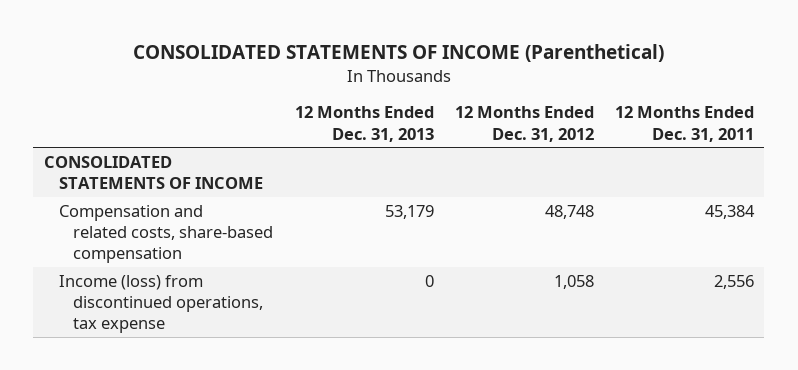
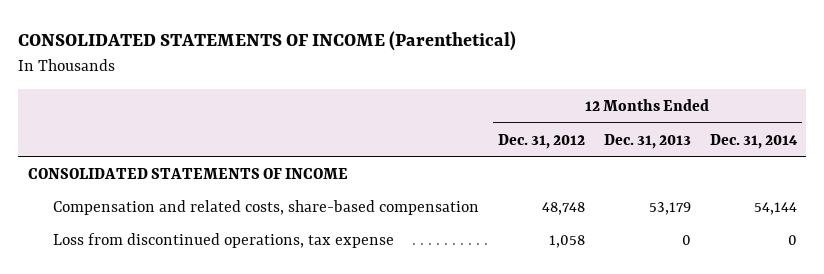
[614,106,754,142] 12 Months Ended Dec. 31, 2011 -> none
none -> [709,133,798,149] Dec. 31, 2014
[58,274,264,334] Income (loss) from discontinued operations, tax expense -> [52,232,394,248] Loss from discontinued operations, tax expense

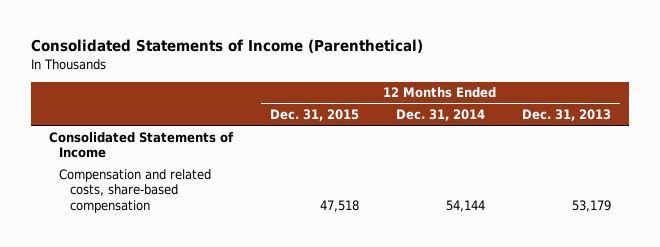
[18,31,517,52] CONSOLIDATED STATEMENTS OF INCOME (Parenthetical) -> [30,38,423,53] Consolidated Statements of Income (Parenthetical)
[497,133,585,149] Dec. 31, 2012 -> none
none -> [269,109,359,122] Dec. 31, 2015
[27,167,348,179] CONSOLIDATED STATEMENTS OF INCOME -> [49,131,235,159] Consolidated Statements of Income
[52,232,394,248] Loss from discontinued operations, tax expense -> none

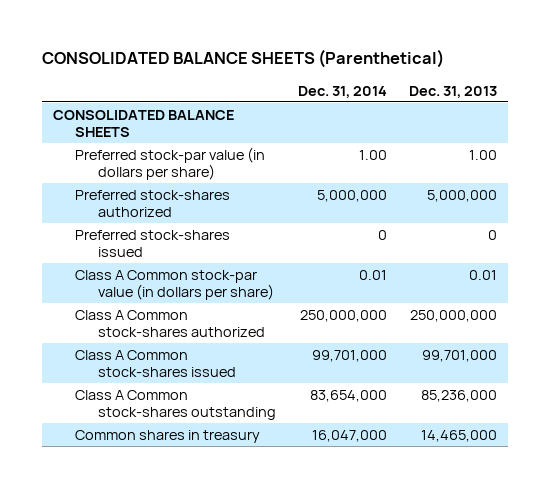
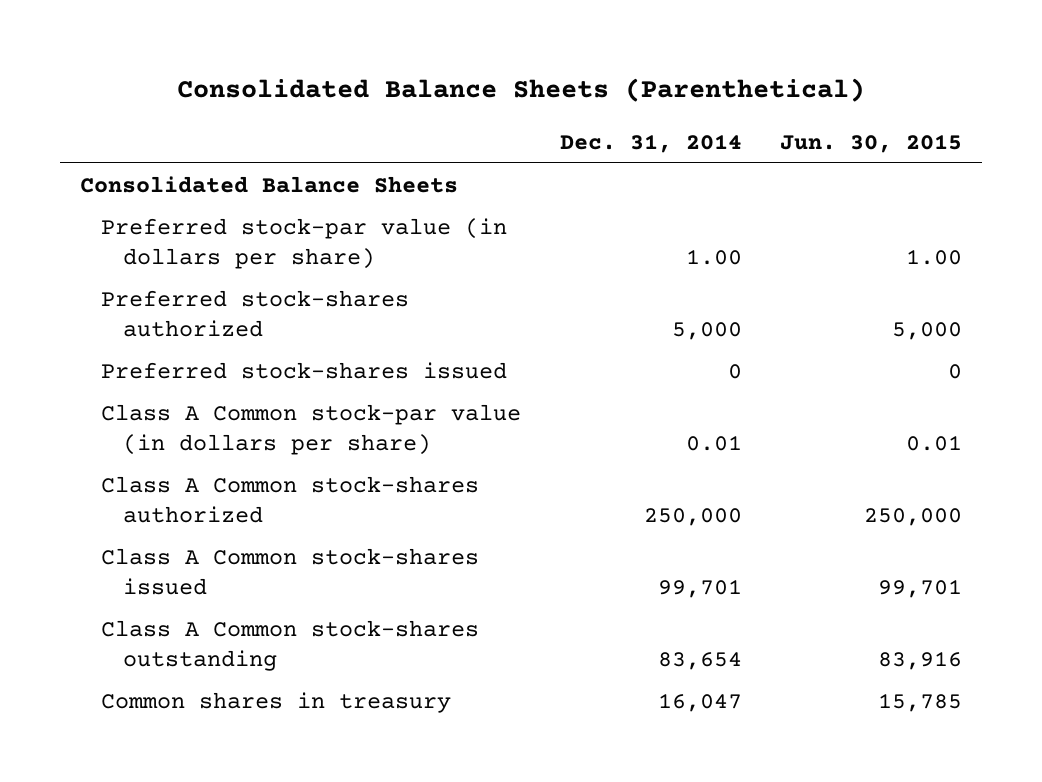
[41,49,444,69] CONSOLIDATED BALANCE SHEETS (Parenthetical) -> [176,78,865,103] Consolidated Balance Sheets (Parenthetical)
[409,85,498,98] Dec. 31, 2013 -> none
none -> [780,133,963,153] Jun. 30, 2015
[52,109,234,138] CONSOLIDATED BALANCE SHEETS -> [79,175,458,193] Consolidated Balance Sheets
[316,189,387,202] 5,000,000 -> [671,322,742,341] 5,000
[299,309,387,322] 250,000,000 -> [643,508,742,527] 250,000
[311,349,387,362] 99,701,000 -> [657,579,742,599] 99,701
[309,389,387,402] 83,654,000 -> [657,652,742,671] 83,654
[311,429,387,442] 16,047,000 -> [657,692,742,712] 16,047

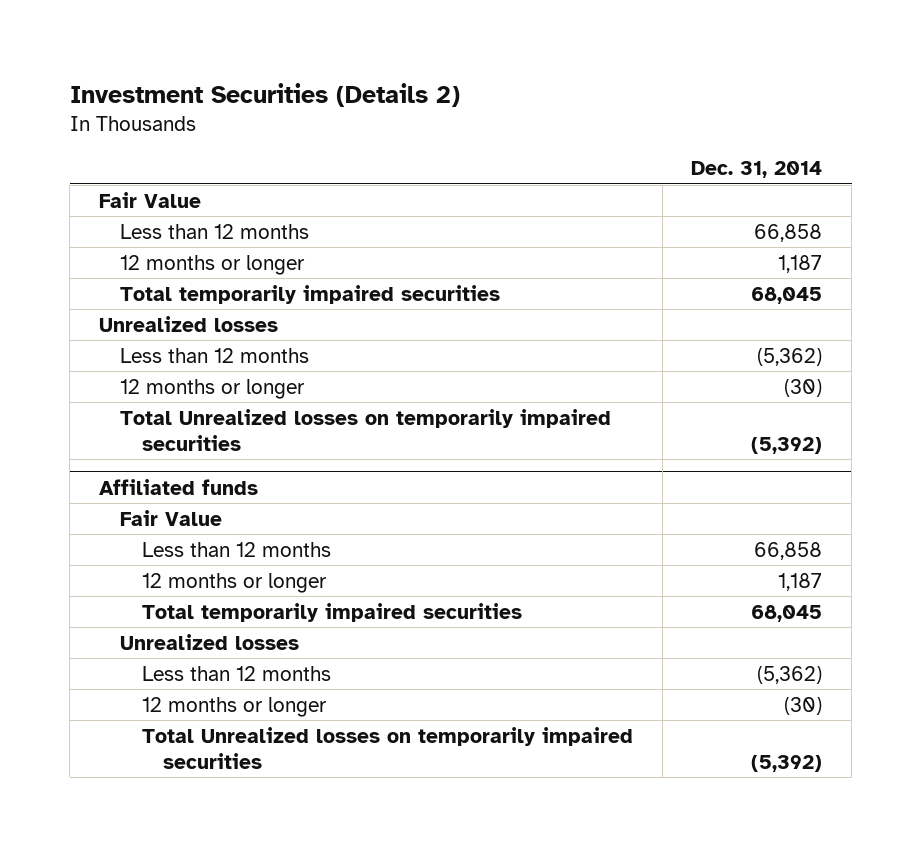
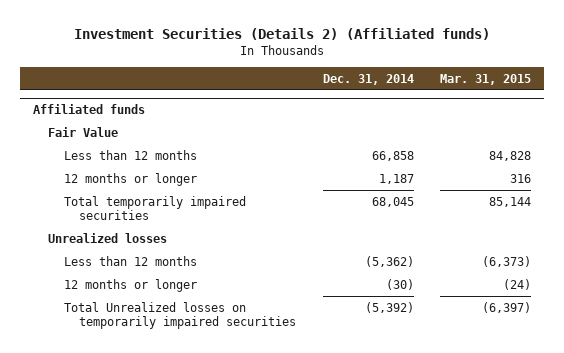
[69,82,460,107] Investment Securities (Details 2) -> [73,27,490,40] Investment Securities (Details 2) (Affiliated funds)
none -> [439,74,531,86] Mar. 31, 2015
[98,191,201,208] Fair Value -> none
[120,223,310,239] Less than 12 months -> none
[120,254,306,275] 12 months or longer -> none
[120,284,501,304] Total temporarily impaired securities -> none
[98,315,278,332] Unrealized losses -> none
[120,347,310,363] Less than 12 months -> none
[120,378,306,399] 12 months or longer -> none
[120,408,612,451] Total Unrealized losses on temporarily impaired securities -> none

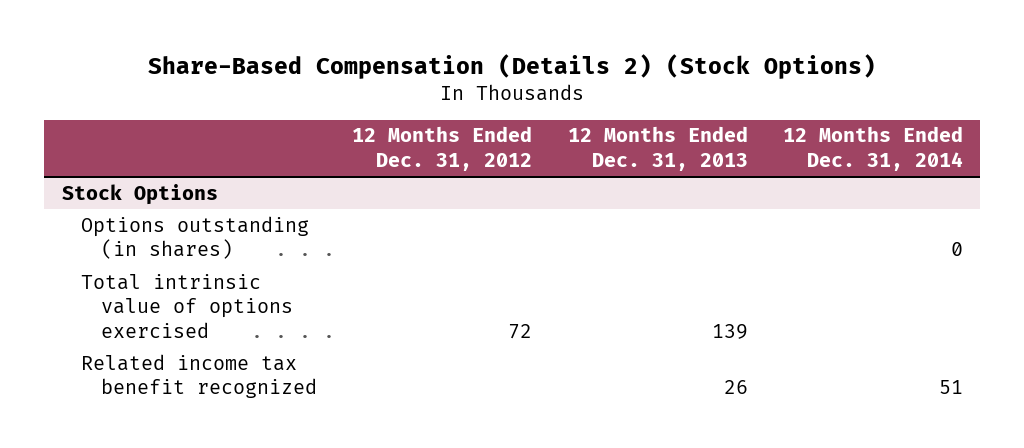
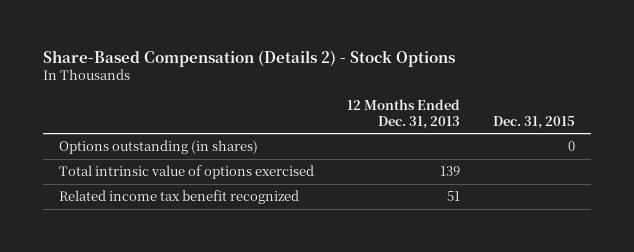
[148,54,877,80] Share-Based Compensation (Details 2) (Stock Options) -> [42,49,455,67] Share-Based Compensation (Details 2) - Stock Options
[352,126,533,171] 12 Months Ended Dec. 31, 2012 -> none
[782,126,963,171] 12 Months Ended Dec. 31, 2014 -> none
none -> [493,115,576,129] Dec. 31, 2015
[61,183,218,205] Stock Options -> none
[723,380,748,395] 26 -> [447,190,461,201] 51

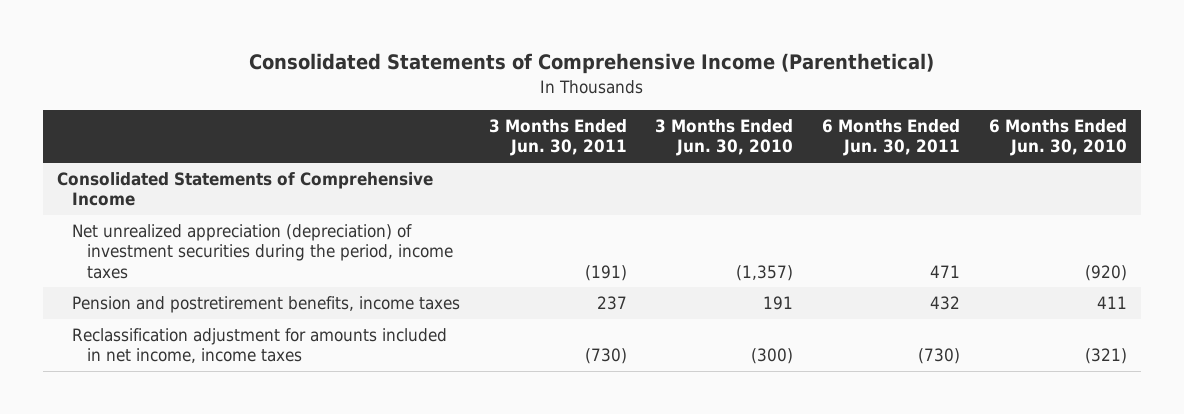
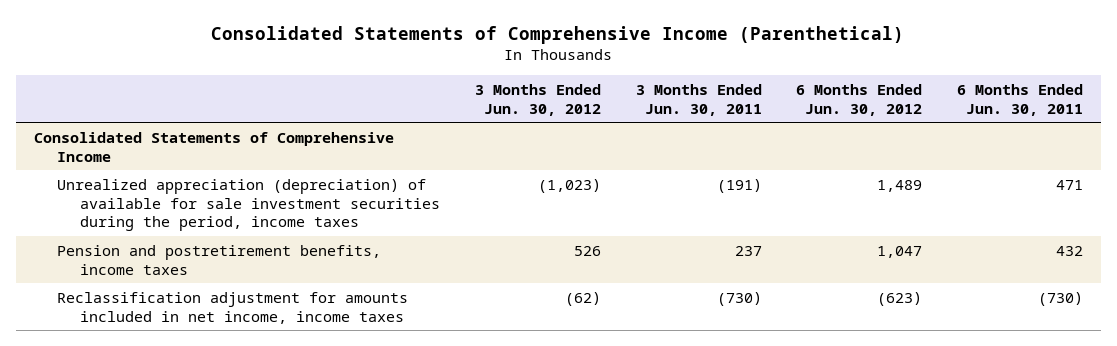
[655,119,794,157] 3 Months Ended Jun. 30, 2010 -> none
[988,119,1127,157] 6 Months Ended Jun. 30, 2010 -> none
none -> [474,83,601,116] 3 Months Ended Jun. 30, 2012
none -> [796,83,923,116] 6 Months Ended Jun. 30, 2012
[71,224,453,279] Net unrealized appreciation (depreciation) of investment securities during the period, income taxes -> [56,178,440,232] Unrealized appreciation (depreciation) of available for sale investment securities during the period, income taxes

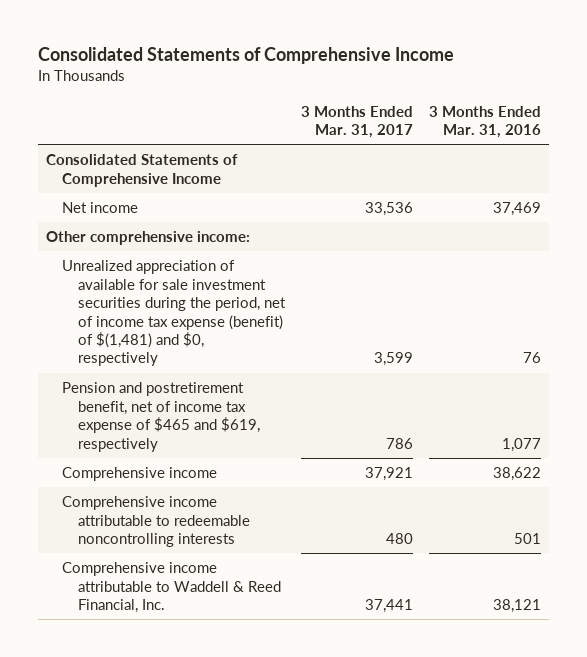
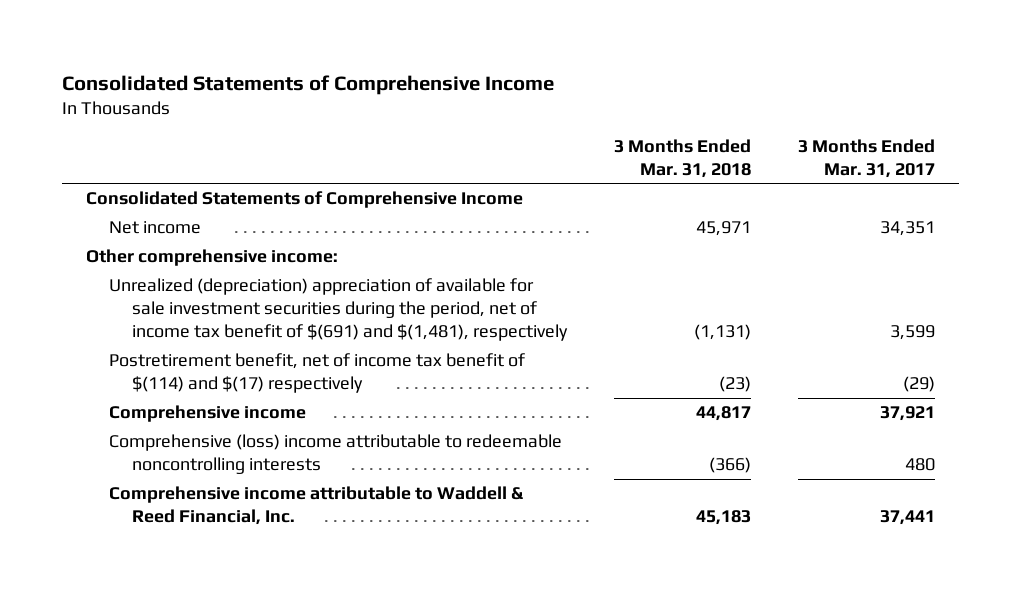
[428,105,541,139] 3 Months Ended Mar. 31, 2016 -> none
none -> [613,138,751,178] 3 Months Ended Mar. 31, 2018
[364,202,413,217] 33,536 -> [880,221,936,237] 34,351
[61,260,286,367] Unrealized appreciation of available for sale investment securities during the period, net of income tax expense (benefit) of $(1,481) and $0, respectively -> [108,278,568,342] Unrealized (depreciation) appreciation of available for sale investment securities during the period, net of income tax benefit of $(691) and $(1,481), respectively
[61,382,260,452] Pension and postretirement benefit, net of income tax expense of $465 and $619, respectively -> [108,353,525,394] Postretirement benefit, net of income tax benefit of $(114) and $(17) respectively
[385,437,413,449] 786 -> [903,376,936,393] (29)
[61,496,250,548] Comprehensive income attributable to redeemable noncontrolling interests -> [108,434,562,475] Comprehensive (loss) income attributable to redeemable noncontrolling interests

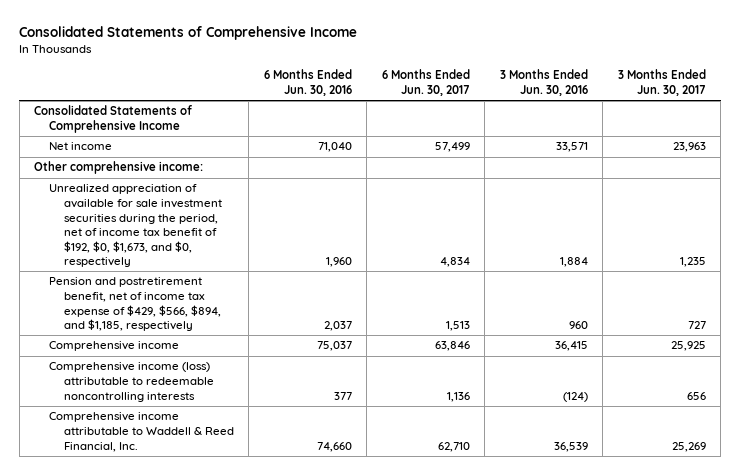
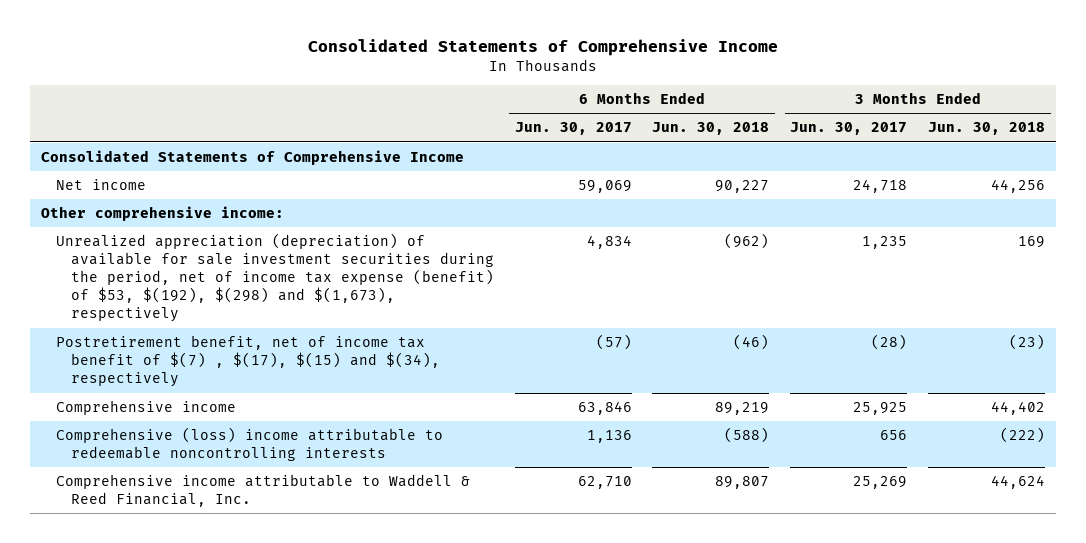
[263,69,352,97] 6 Months Ended Jun. 30, 2016 -> none
[499,69,588,97] 3 Months Ended Jun. 30, 2016 -> none
none -> [652,122,770,136] Jun. 30, 2018
none -> [928,122,1046,136] Jun. 30, 2018
[434,142,470,153] 57,499 -> [577,180,632,194] 59,069
[672,142,706,153] 23,963 -> [853,179,908,194] 24,718
[48,184,222,268] Unrealized appreciation of available for sale investment securities during the period, net of income tax benefit of $192, $0, $1,673, and $0, respectively -> [55,233,494,323] Unrealized appreciation (depreciation) of available for sale investment securities during the period, net of income tax expense (benefit) of $53, $(192), $(298) and $(1,673), respectively
[48,277,221,332] Pension and postretirement benefit, net of income tax expense of $429, $566, $894, and $1,185, respectively -> [55,335,440,388] Postretirement benefit, net of income tax benefit of $(7) , $(17), $(15) and $(34), respectively
[445,321,470,332] 1,513 -> [595,334,632,351] (57)
[687,321,706,330] 727 -> [871,334,908,351] (28)
[48,362,214,402] Comprehensive income (loss) attributable to redeemable noncontrolling interests -> [55,427,443,462] Comprehensive (loss) income attributable to redeemable noncontrolling interests

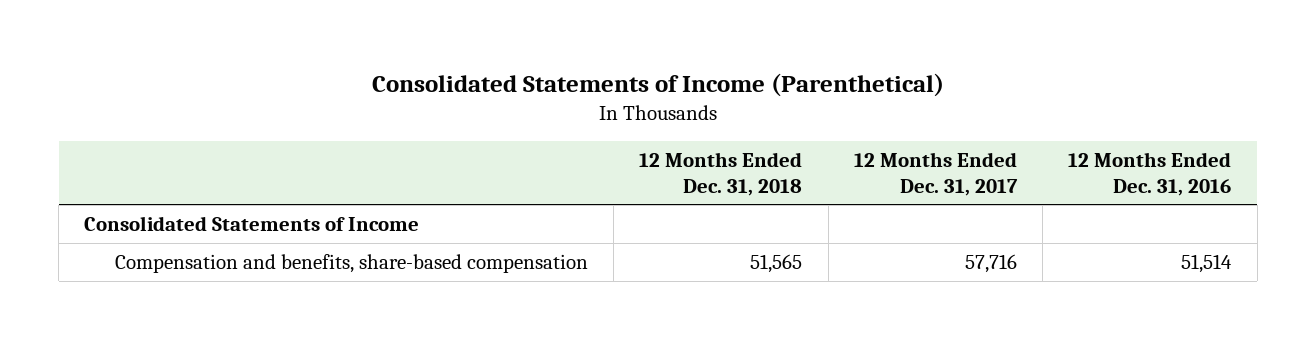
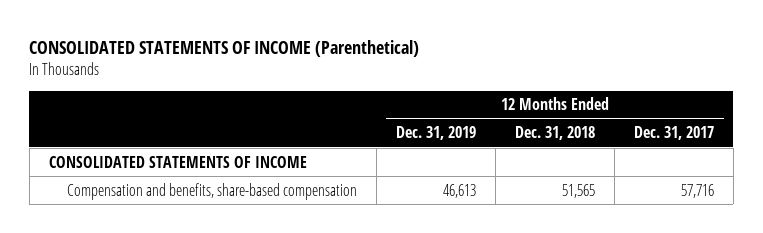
[371,72,944,97] Consolidated Statements of Income (Parenthetical) -> [29,39,420,57] CONSOLIDATED STATEMENTS OF INCOME (Parenthetical)
[1068,152,1232,196] 12 Months Ended Dec. 31, 2016 -> none
none -> [395,126,476,141] Dec. 31, 2019
[84,216,420,232] Consolidated Statements of Income -> [48,155,307,168] CONSOLIDATED STATEMENTS OF INCOME

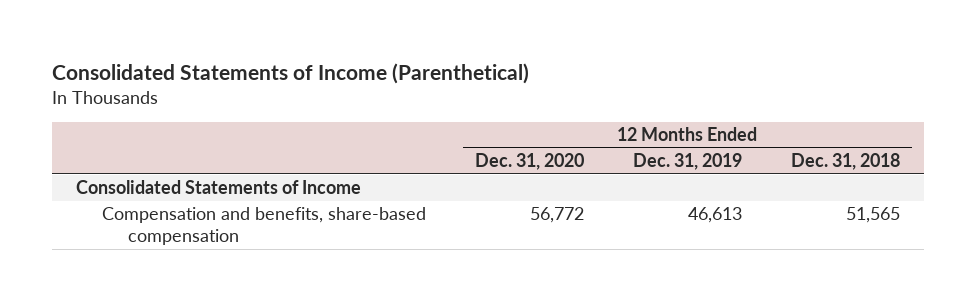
[29,39,420,57] CONSOLIDATED STATEMENTS OF INCOME (Parenthetical) -> [51,62,529,84] Consolidated Statements of Income (Parenthetical)
[633,126,714,141] Dec. 31, 2017 -> none
none -> [474,153,584,171] Dec. 31, 2020
[48,155,307,168] CONSOLIDATED STATEMENTS OF INCOME -> [76,180,362,195] Consolidated Statements of Income

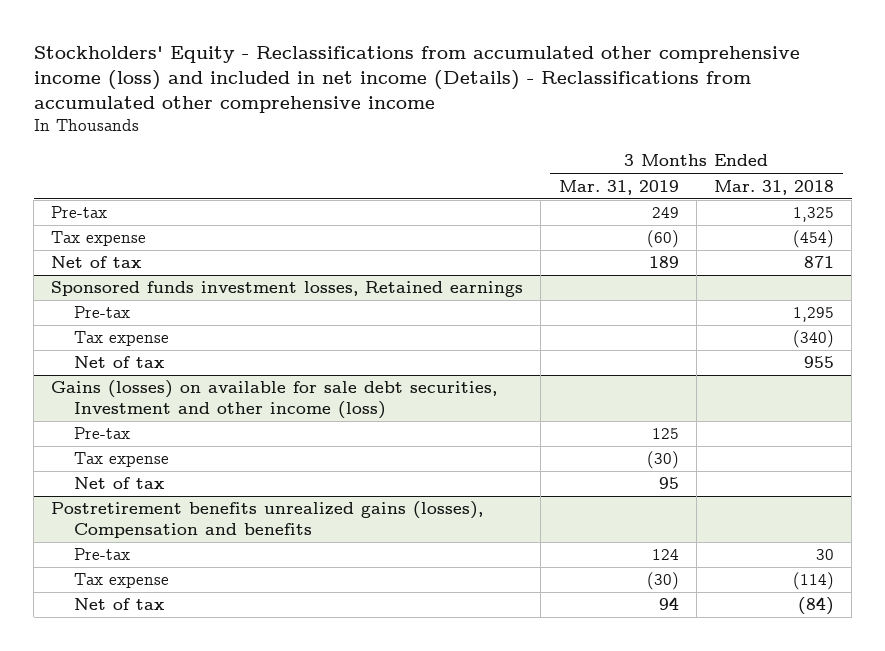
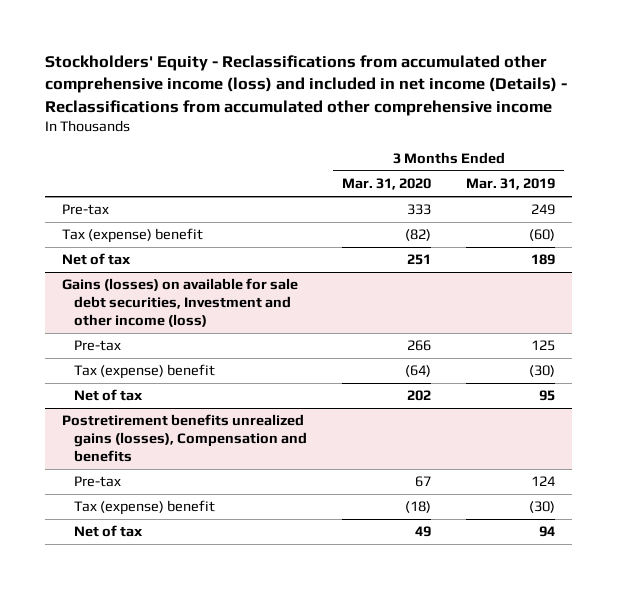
[714,179,835,195] Mar. 31, 2018 -> none
none -> [342,178,432,191] Mar. 31, 2020
[51,231,147,247] Tax expense -> [62,228,204,244] Tax (expense) benefit
[51,281,524,298] Sponsored funds investment losses, Retained earnings -> none
[73,306,130,319] Pre-tax -> none
[73,331,169,347] Tax expense -> none
[73,356,165,369] Net of tax -> none
[73,452,169,468] Tax expense -> [74,364,216,380] Tax (expense) benefit
[73,573,169,589] Tax expense -> [74,500,216,516] Tax (expense) benefit

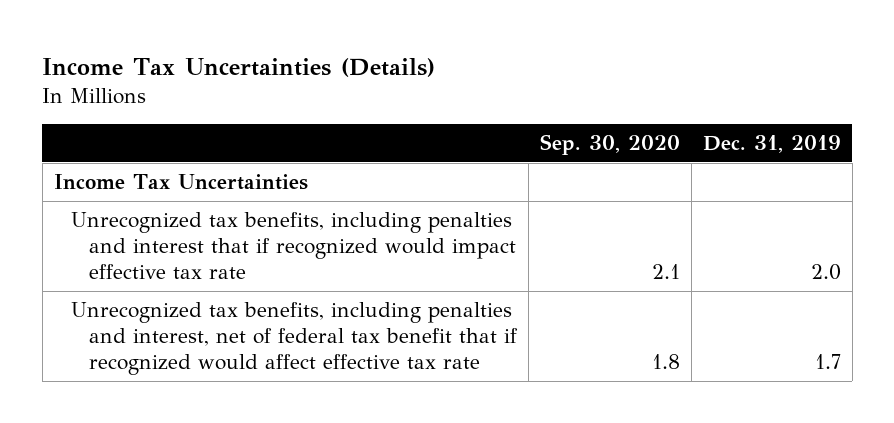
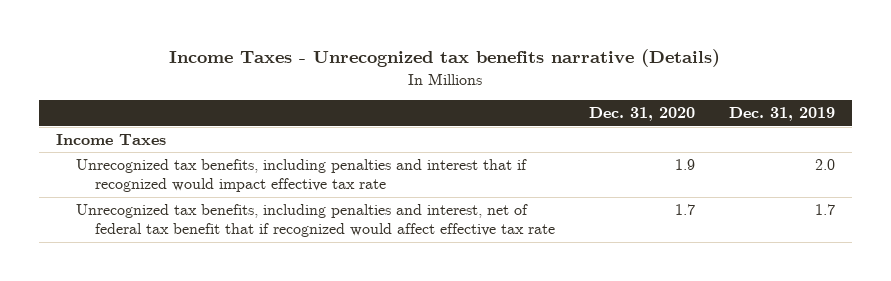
[42,57,436,77] Income Tax Uncertainties (Details) -> [169,49,721,68] Income Taxes - Unrecognized tax benefits narrative (Details)
[539,133,680,155] Sep. 30, 2020 -> none
none -> [588,107,695,122] Dec. 31, 2020
[53,174,308,191] Income Tax Uncertainties -> [56,134,167,146] Income Taxes

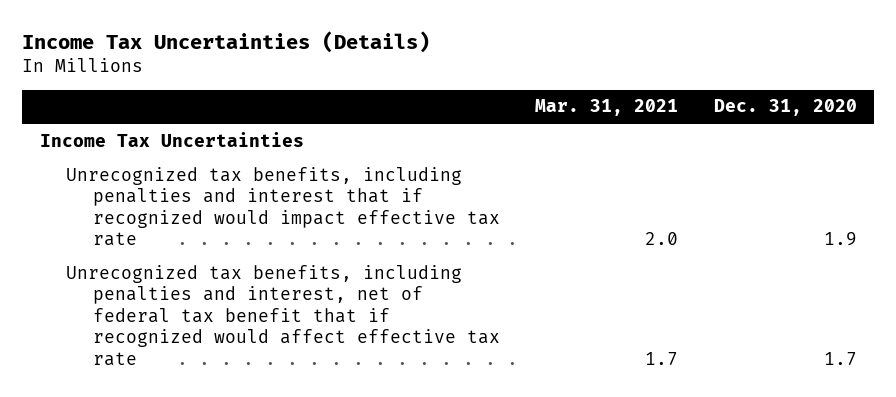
[169,49,721,68] Income Taxes - Unrecognized tax benefits narrative (Details) -> [22,31,431,54] Income Tax Uncertainties (Details)
[728,107,835,122] Dec. 31, 2019 -> none
none -> [535,99,679,117] Mar. 31, 2021
[56,134,167,146] Income Taxes -> [39,131,304,147] Income Tax Uncertainties

